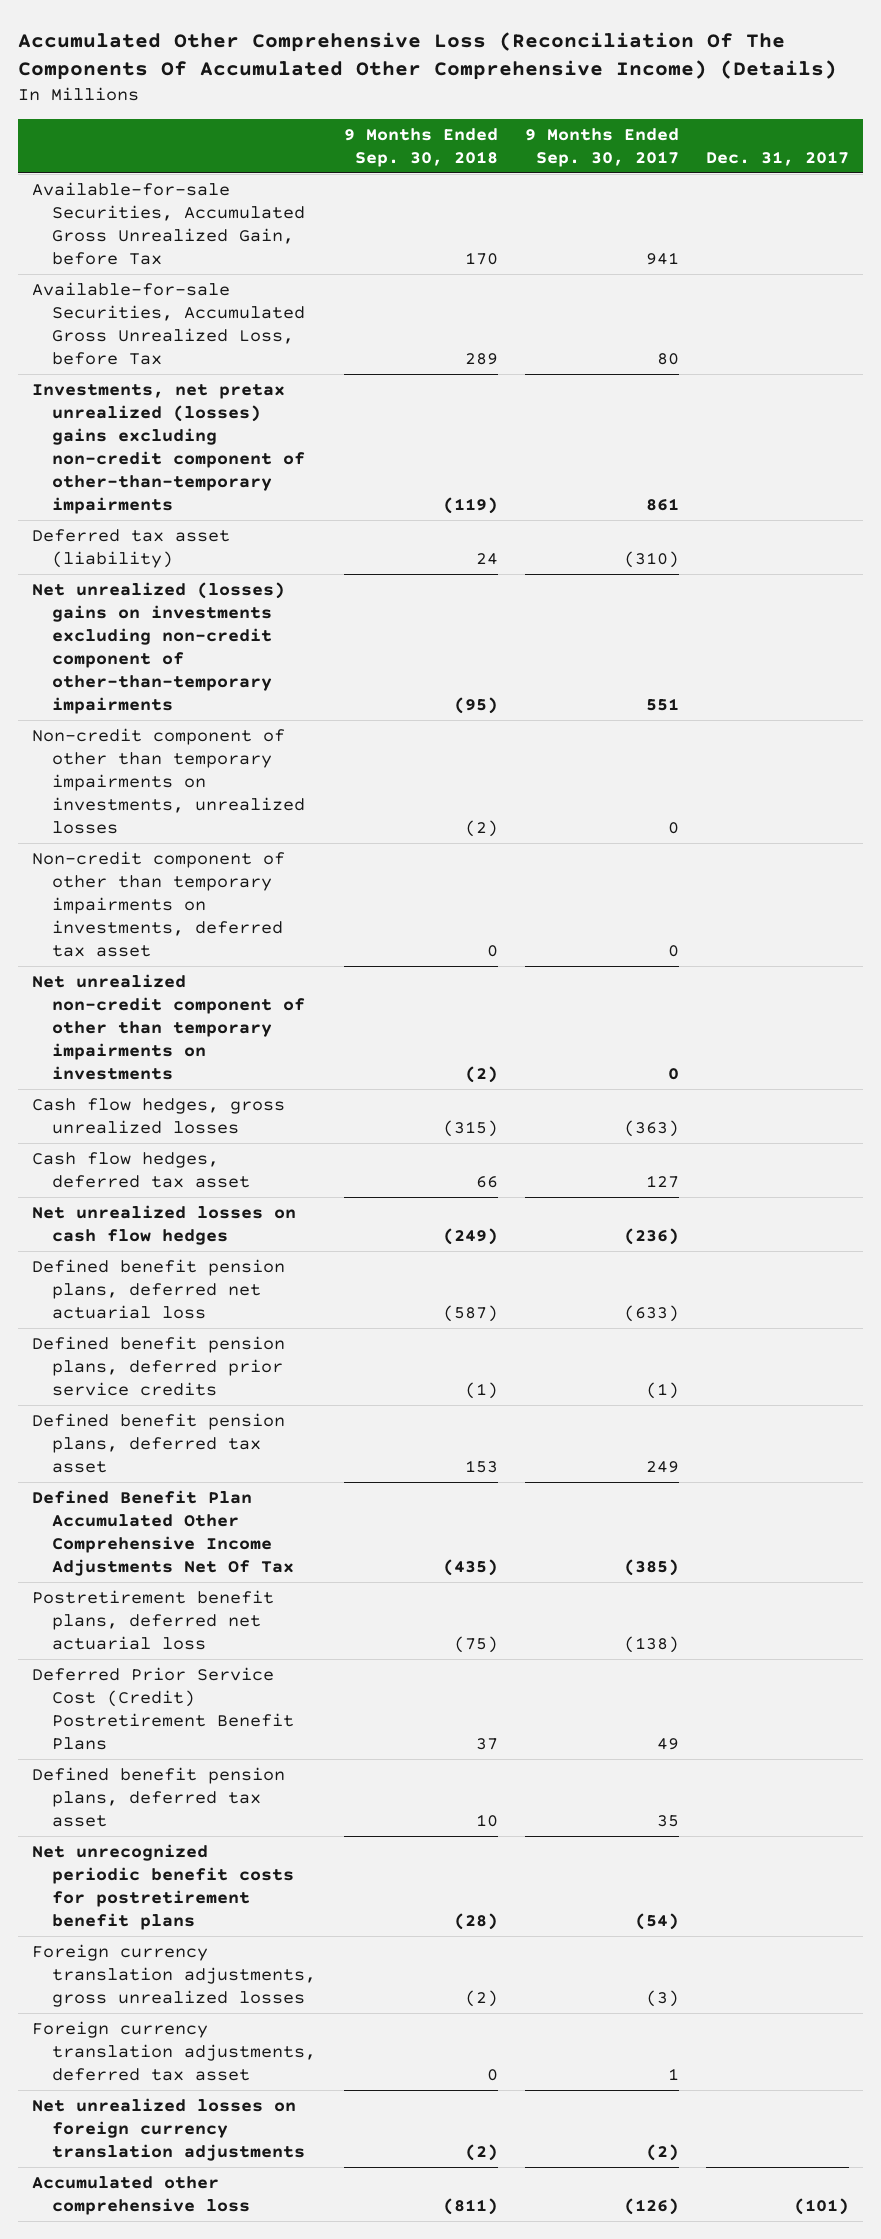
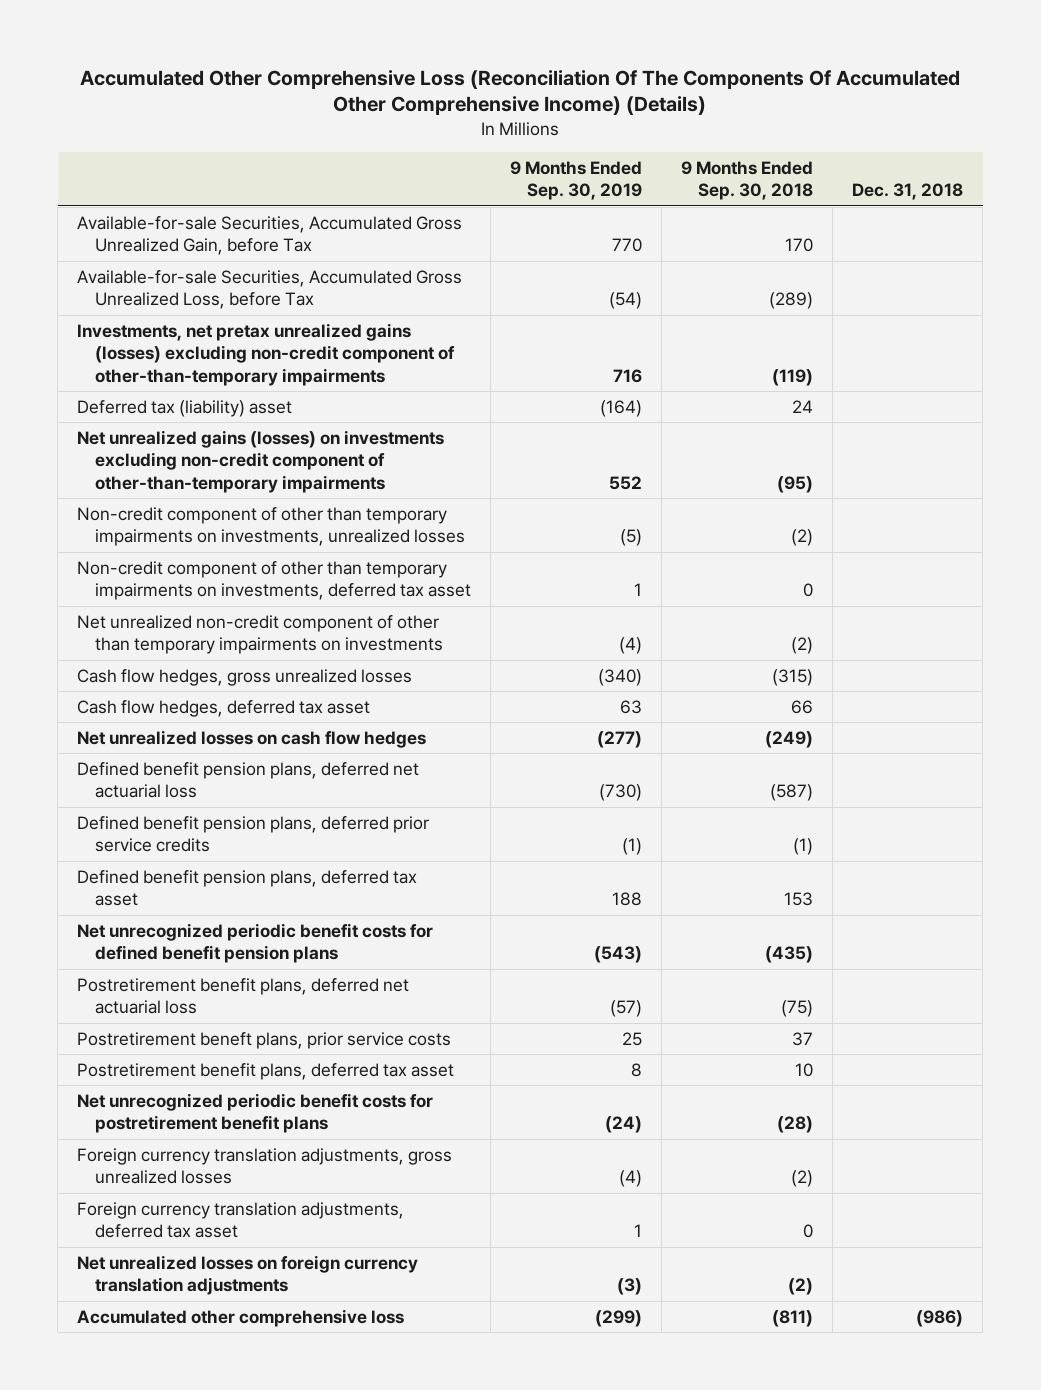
[524,127,679,167] 9 Months Ended Sep. 30, 2017 -> none
[706,150,850,166] Dec. 31, 2017 -> none
none -> [509,160,642,201] 9 Months Ended Sep. 30, 2019
none -> [852,183,964,201] Dec. 31, 2018
[464,353,498,366] 289 -> [769,292,814,310] (289)
[31,383,306,515] Investments, net pretax unrealized (losses) gains excluding non-credit component of other-than-temporary impairments -> [77,322,455,386] Investments, net pretax unrealized gains (losses) excluding non-credit component of other-than-temporary impairments
[31,528,230,568] Deferred tax asset (liability) -> [77,399,293,417] Deferred tax (liability) asset
[31,581,285,715] Net unrealized (losses) gains on investments excluding non-credit component of other-than-temporary impairments -> [77,429,445,493] Net unrealized gains (losses) on investments excluding non-credit component of other-than-temporary impairments
[31,1489,295,1577] Defined Benefit Plan Accumulated Other Comprehensive Income Adjustments Net Of Tax -> [77,922,434,964] Net unrecognized periodic benefit costs for defined benefit pension plans
[31,1666,295,1751] Deferred Prior Service Cost (Credit) Postretirement Benefit Plans -> [77,1031,452,1049] Postretirement beneft plans, prior service costs
[31,1766,285,1828] Defined benefit pension plans, deferred tax asset -> [77,1062,455,1080] Postretirement benefit plans, deferred tax asset

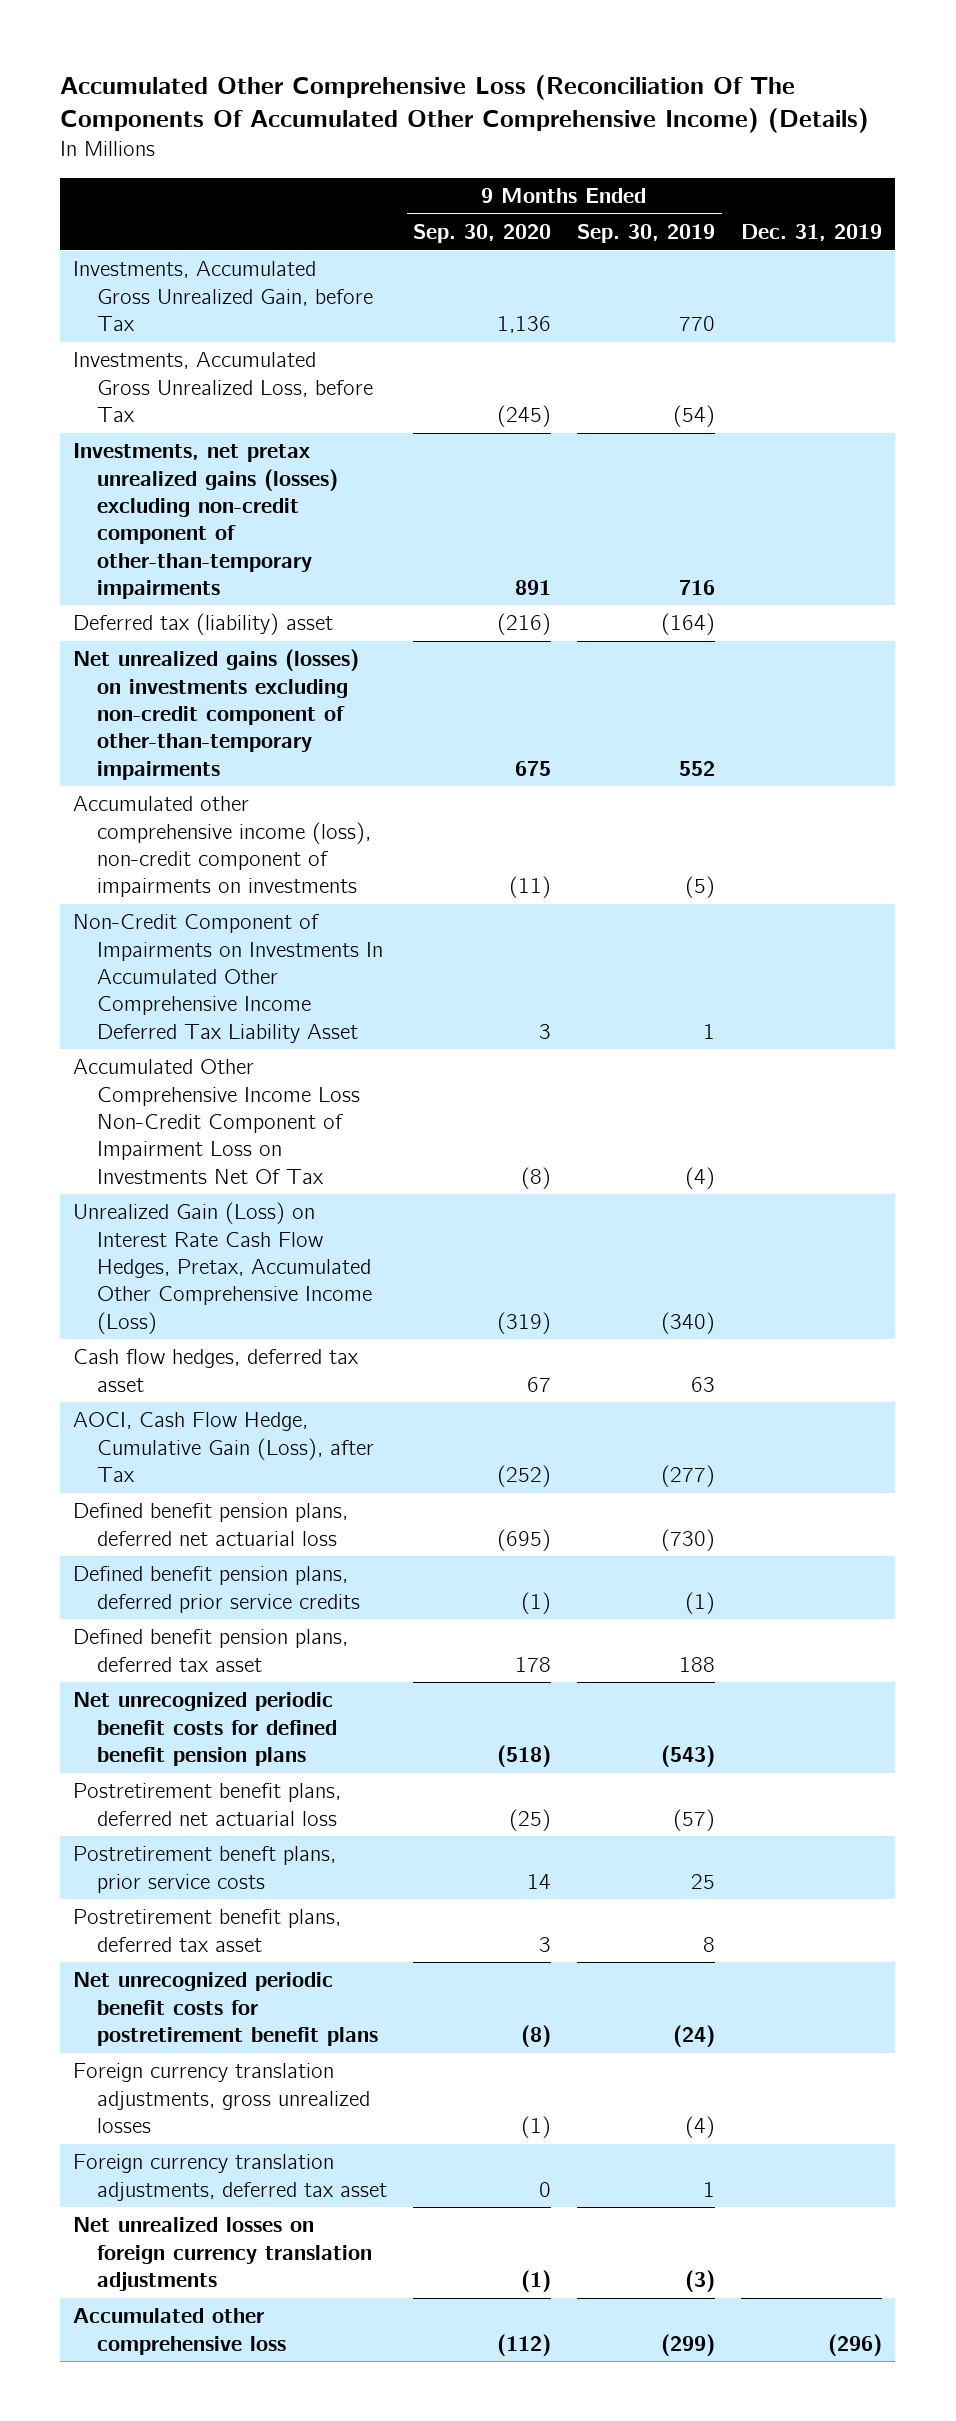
[681,160,814,201] 9 Months Ended Sep. 30, 2018 -> none
[852,183,964,201] Dec. 31, 2018 -> none
none -> [413,224,552,244] Sep. 30, 2020
none -> [741,224,883,242] Dec. 31, 2019
[77,215,463,256] Available-for-sale Securities, Accumulated Gross Unrealized Gain, before Tax -> [73,261,374,331] Investments, Accumulated Gross Unrealized Gain, before Tax
[77,269,463,310] Available-for-sale Securities, Accumulated Gross Unrealized Loss, before Tax -> [73,352,374,422] Investments, Accumulated Gross Unrealized Loss, before Tax
[77,668,413,686] Cash flow hedges, gross unrealized losses -> none
[77,506,465,547] Non-credit component of other than temporary impairments on investments, unrealized losses -> [73,796,372,898] Accumulated other comprehensive income (loss), non-credit component of impairments on investments
[77,560,471,601] Non-credit component of other than temporary impairments on investments, deferred tax asset -> [73,914,384,1043] Non-Credit Component of Impairments on Investments In Accumulated Other Comprehensive Income Deferred Tax Liability Asset
[77,614,443,655] Net unrealized non-credit component of other than temporary impairments on investments -> [73,1059,361,1184] Accumulated Other Comprehensive Income Loss Non-Credit Component of Impairment Loss on Investments Net Of Tax
none -> [73,1202,373,1334] Unrealized Gain (Loss) on Interest Rate Cash Flow Hedges, Pretax, Accumulated Other Comprehensive Income (Loss)
[77,729,427,748] Net unrealized losses on cash flow hedges -> [73,1412,375,1482] AOCI, Cash Flow Hedge, Cumulative Gain (Loss), after Tax

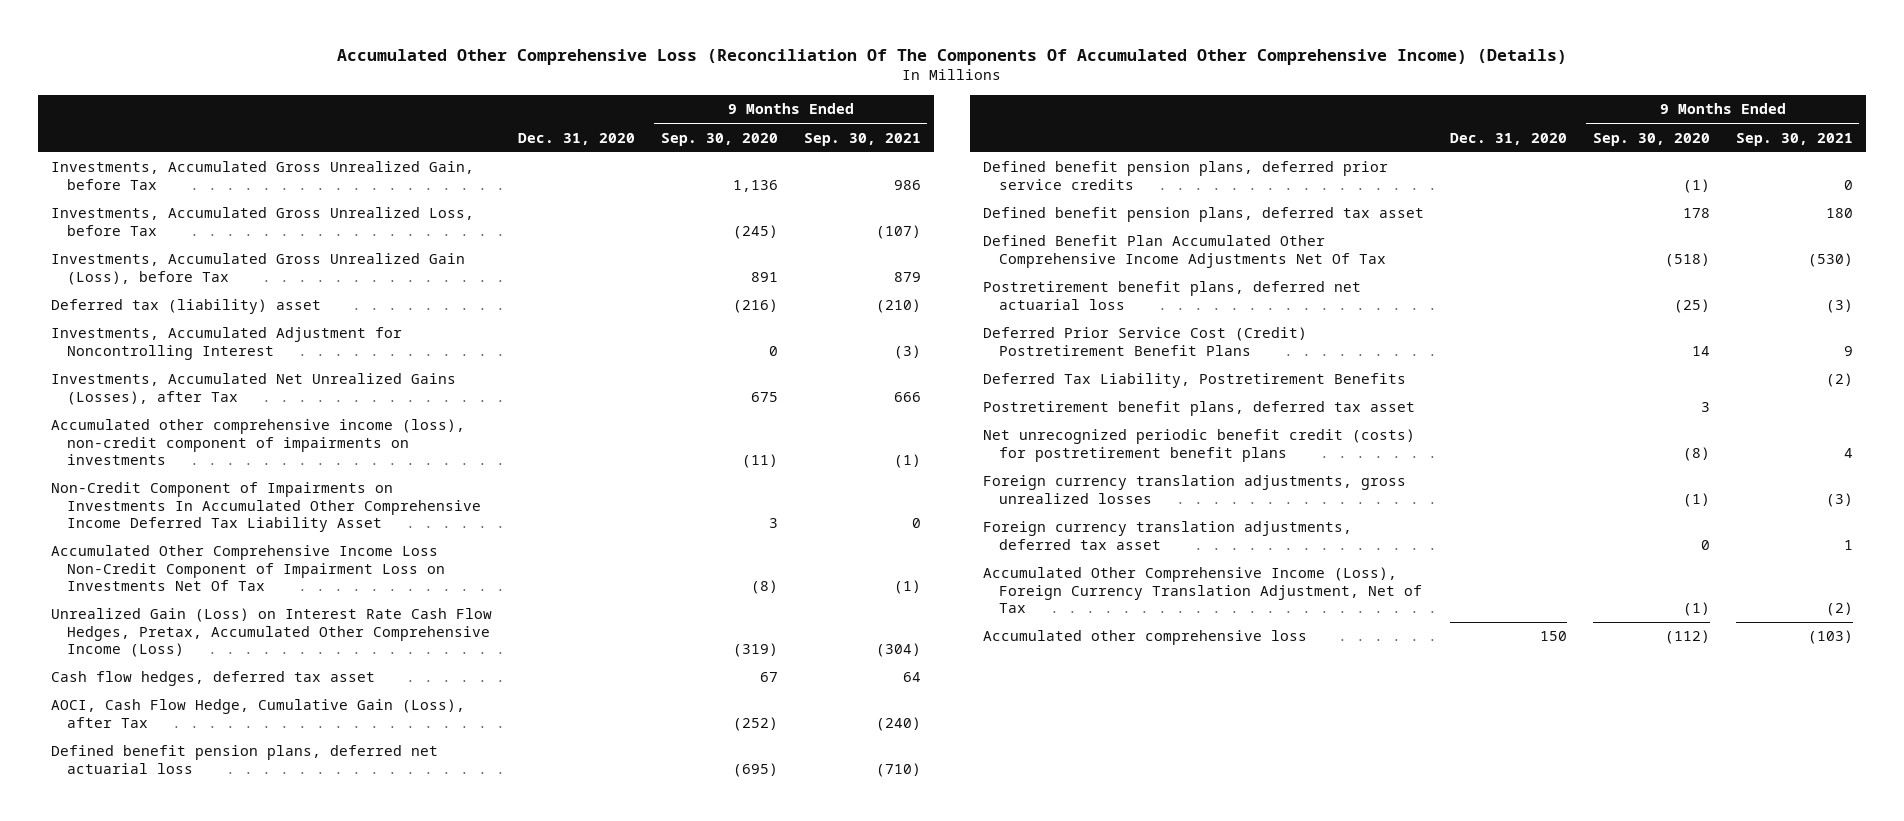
[577,224,716,244] Sep. 30, 2019 -> none
[741,224,883,242] Dec. 31, 2019 -> none
none -> [517,132,635,145] Dec. 31, 2020
none -> [803,132,921,146] Sep. 30, 2021
[73,443,339,599] Investments, net pretax unrealized gains (losses) excluding non-credit component of other-than-temporary impairments -> [51,253,466,285] Investments, Accumulated Gross Unrealized Gain (Loss), before Tax
none -> [51,327,403,360] Investments, Accumulated Adjustment for Noncontrolling Interest
[73,649,360,780] Net unrealized gains (losses) on investments excluding non-credit component of other-than-temporary impairments -> [51,373,457,405] Investments, Accumulated Net Unrealized Gains (Losses), after Tax
[73,1692,338,1766] Net unrecognized periodic benefit costs for defined benefit pension plans -> [983,235,1386,268] Defined Benefit Plan Accumulated Other Comprehensive Income Adjustments Net Of Tax
[73,1846,337,1893] Postretirement beneft plans, prior service costs -> [983,327,1308,356] Deferred Prior Service Cost (Credit) Postretirement Benefit Plans
none -> [983,373,1407,389] Deferred Tax Liability, Postretirement Benefits
[73,1972,379,2046] Net unrecognized periodic benefit costs for postretirement benefit plans -> [983,429,1416,462] Net unrecognized periodic benefit credit (costs) for postretirement benefit plans
[73,2217,373,2291] Net unrealized losses on foreign currency translation adjustments -> [983,567,1422,613] Accumulated Other Comprehensive Income (Loss), Foreign Currency Translation Adjustment, Net of Tax

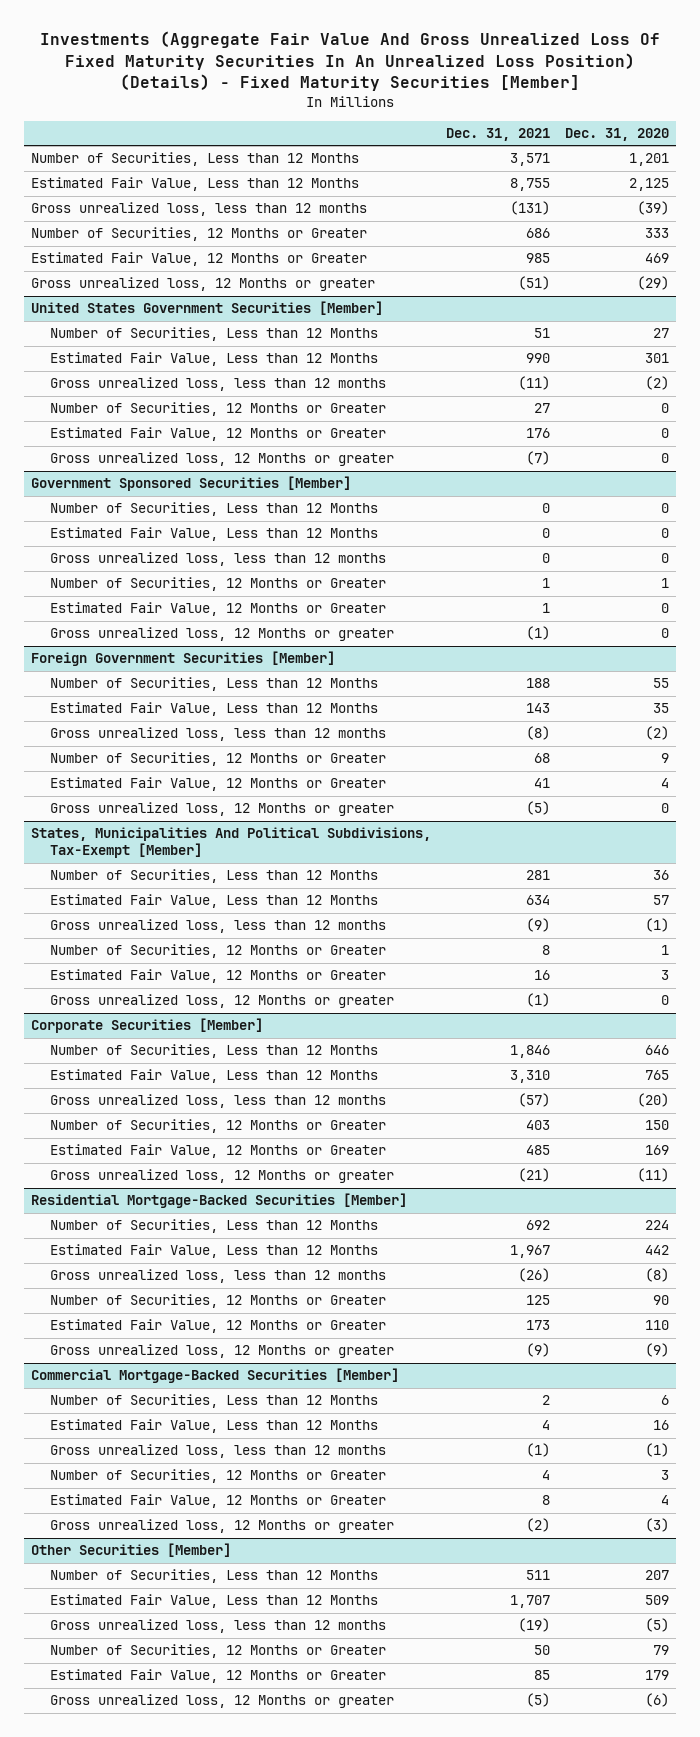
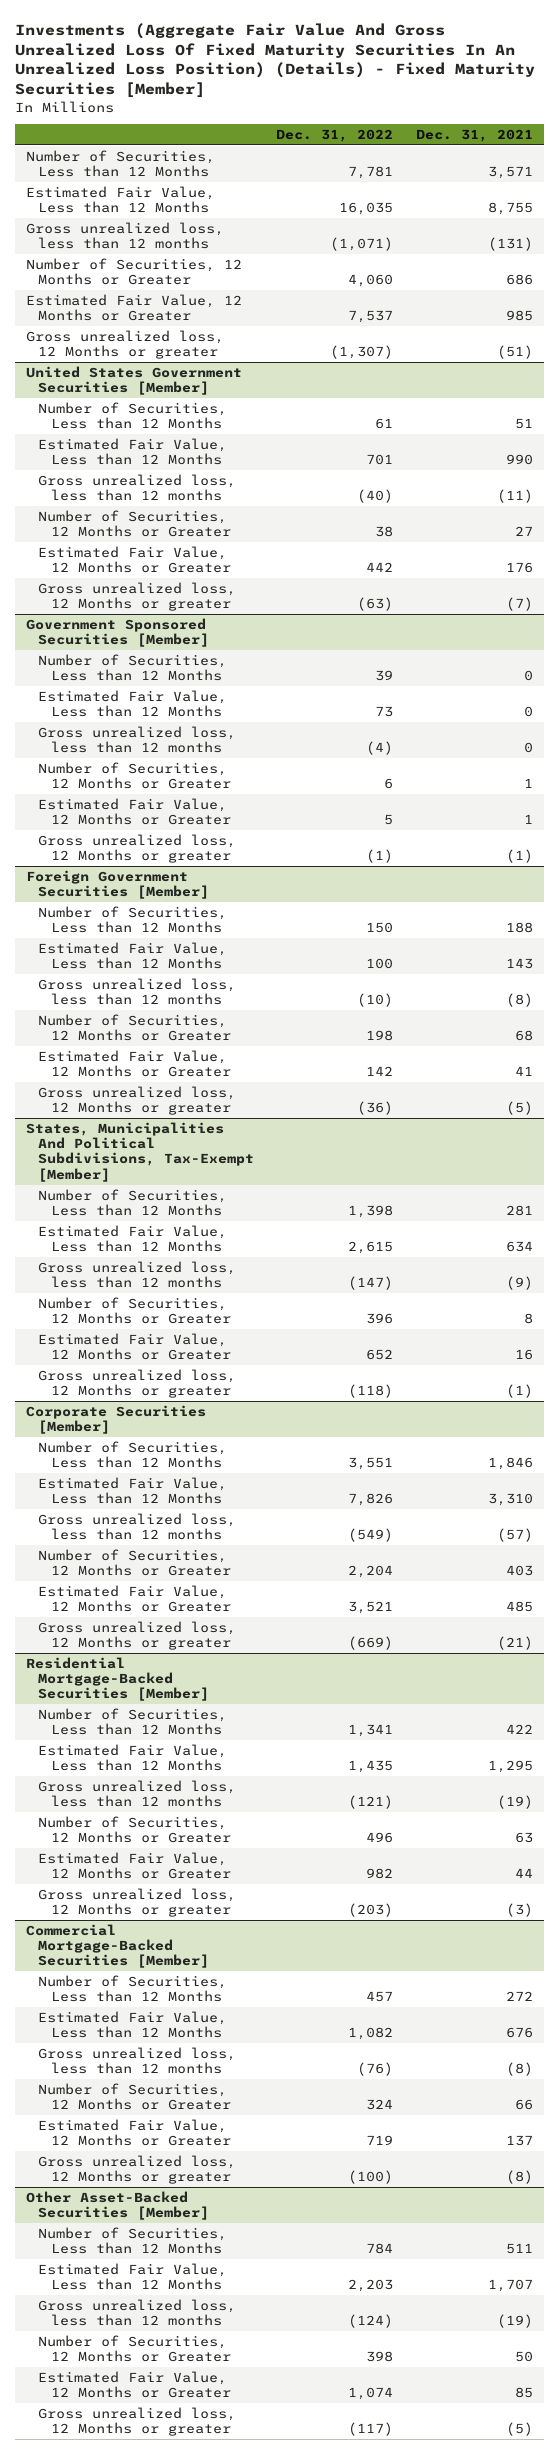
[564,128,669,142] Dec. 31, 2020 -> none
none -> [276,129,394,143] Dec. 31, 2022
[526,1220,551,1231] 692 -> [505,1724,533,1735] 422
[510,1245,551,1259] 1,967 -> [487,1760,533,1774] 1,295
[518,1268,551,1283] (26) -> [496,1795,533,1810] (19)
[526,1295,551,1306] 125 -> [514,1832,533,1844] 63
[526,1320,551,1331] 173 -> [514,1868,533,1879] 44
[526,1343,551,1358] (9) -> [505,1903,533,1918] (3)
[542,1395,551,1406] 2 -> [505,1991,533,2002] 272
[542,1420,551,1431] 4 -> [505,2027,533,2039] 676
[526,1443,551,1458] (1) -> [505,2062,533,2077] (8)
[542,1470,551,1481] 4 -> [514,2099,533,2111] 66
[542,1495,551,1506] 8 -> [505,2135,533,2147] 137
[526,1518,551,1533] (2) -> [505,2170,533,2185] (8)
[31,1543,232,1558] Other Securities [Member] -> [25,2190,210,2221] Other Asset-Backed Securities [Member]

